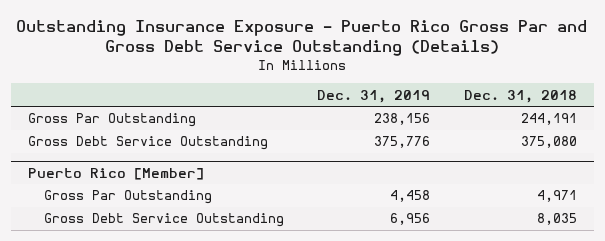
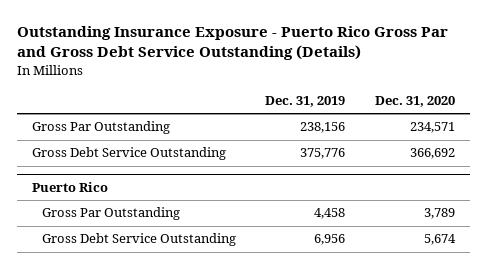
[463,89,577,103] Dec. 31, 2018 -> none
none -> [375,96,456,108] Dec. 31, 2020
[28,167,205,180] Puerto Rico [Member] -> [31,181,108,192] Puerto Rico

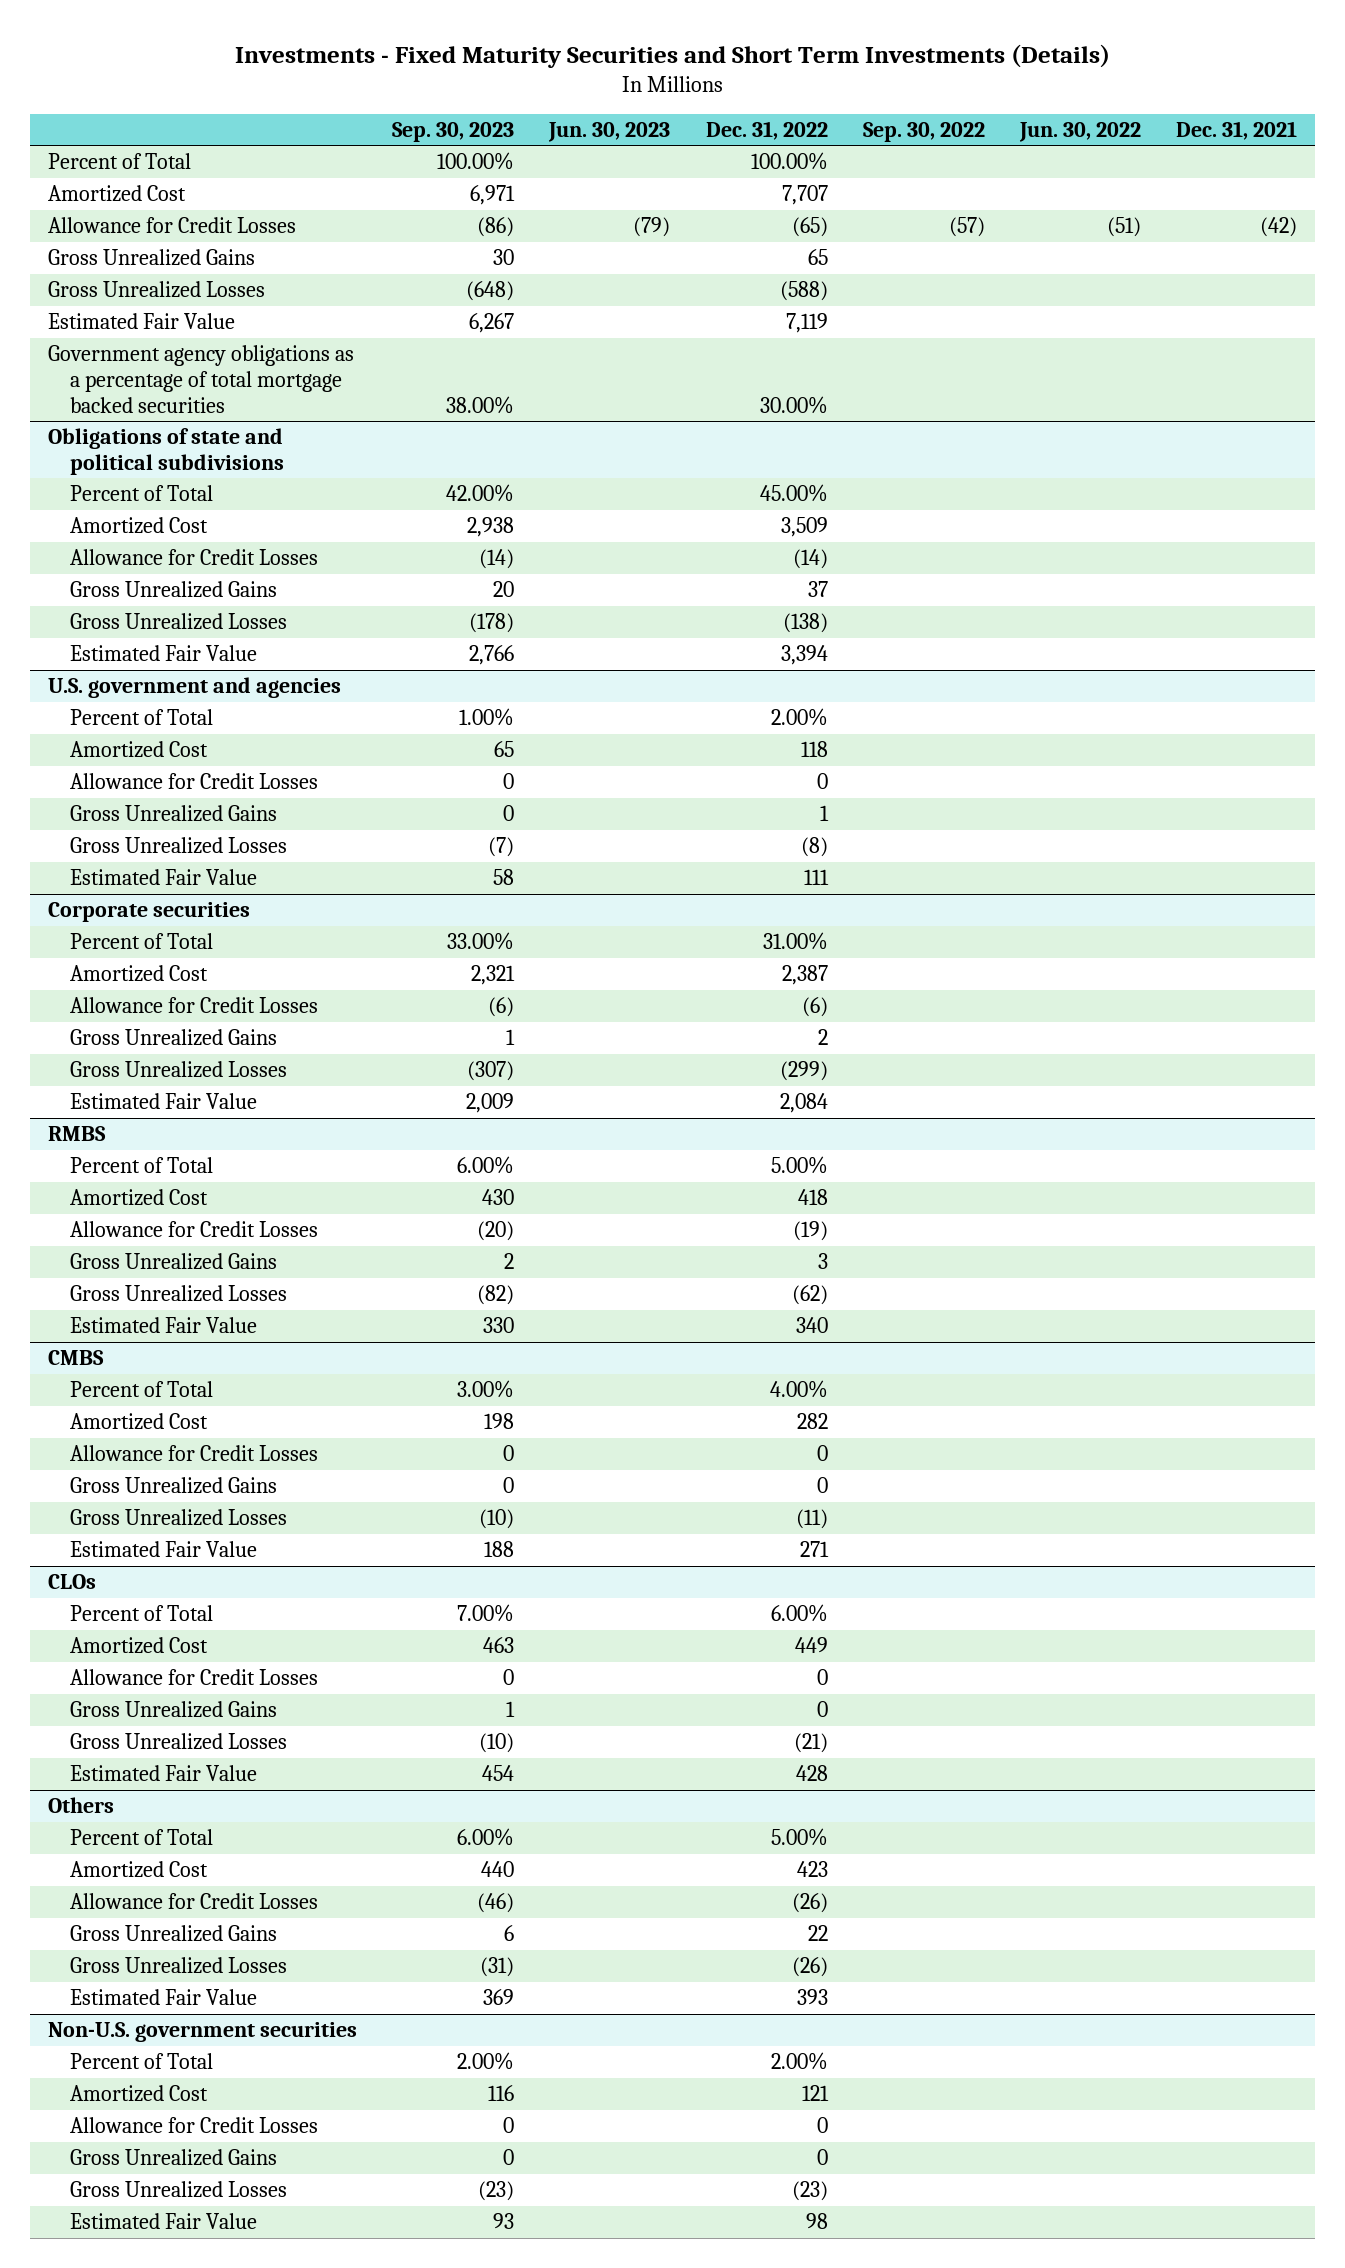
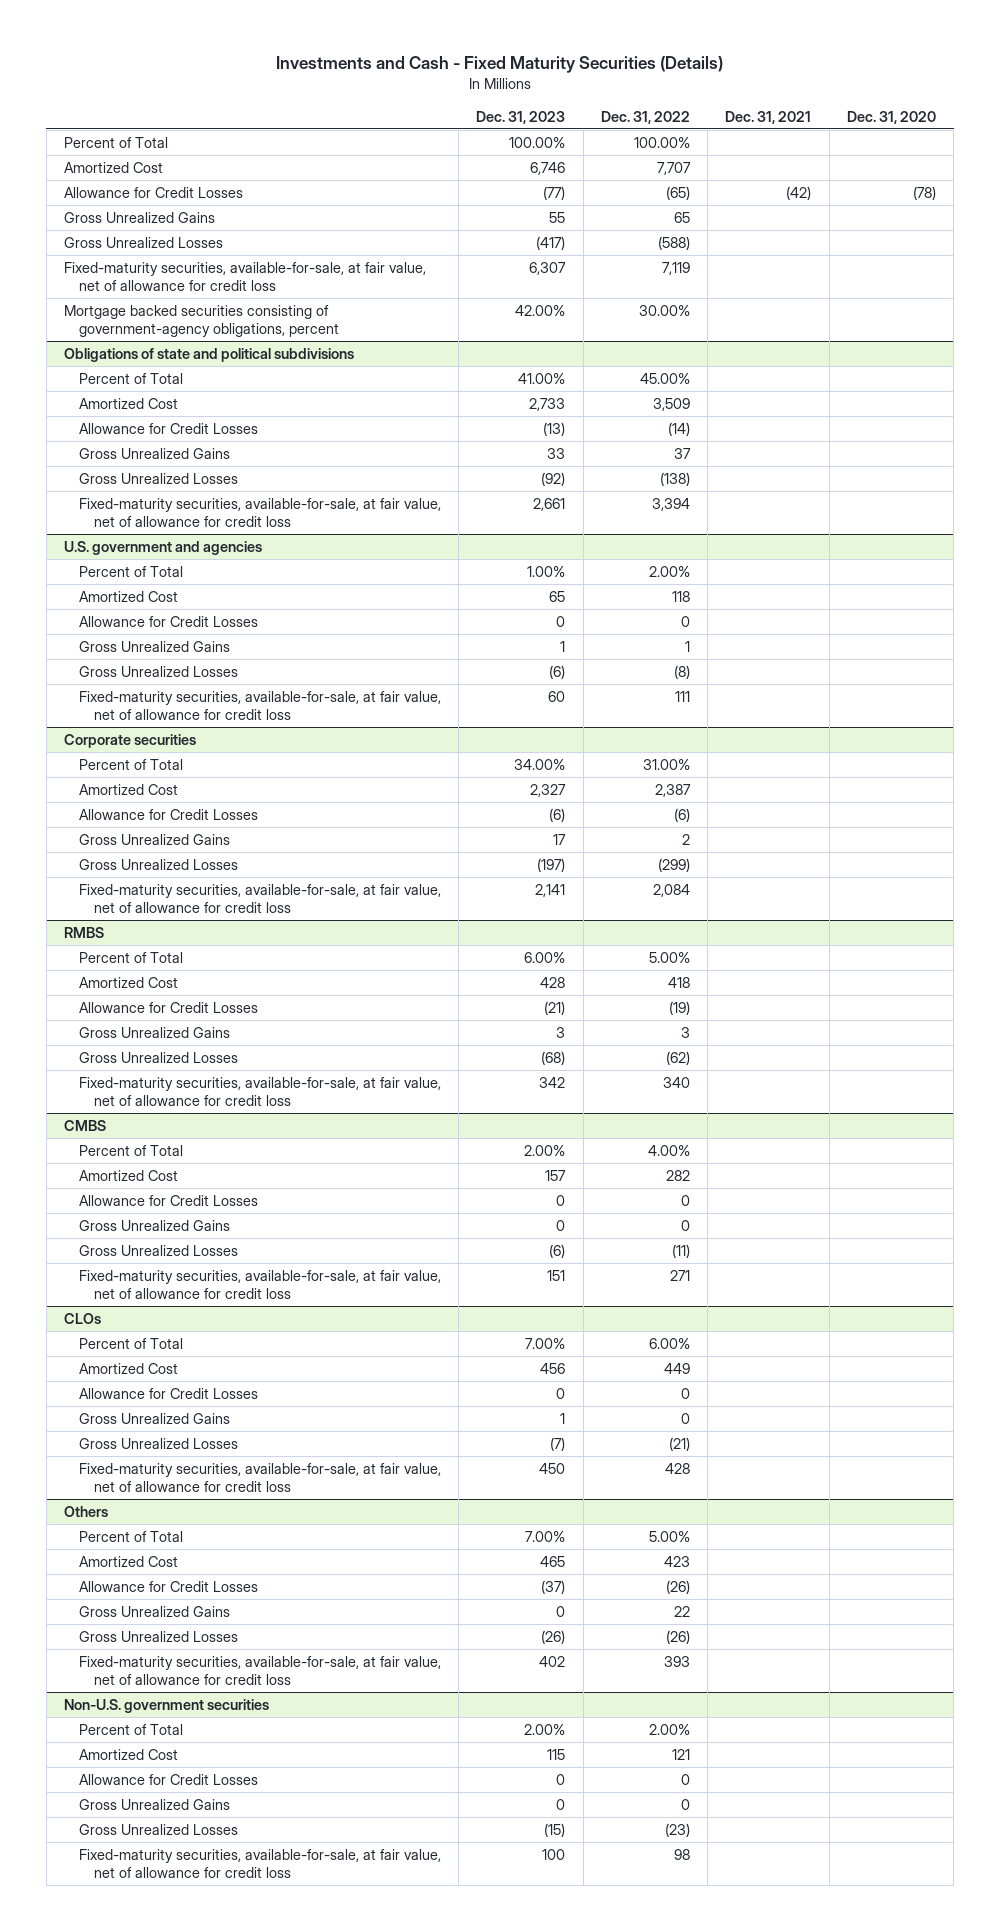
[234,44,1110,69] Investments - Fixed Maturity Securities and Short Term Investments (Details) -> [276,56,724,74] Investments and Cash - Fixed Maturity Securities (Details)
[392,121,515,142] Sep. 30, 2023 -> none
[548,121,671,142] Jun. 30, 2023 -> none
[862,121,985,142] Sep. 30, 2022 -> none
[1019,121,1142,142] Jun. 30, 2022 -> none
none -> [476,110,566,124] Dec. 31, 2023
none -> [846,110,936,124] Dec. 31, 2020
[47,313,235,330] Estimated Fair Value -> [64,262,427,291] Fixed-maturity securities, available-for-sale, at fair value, net of allowance for credit loss
[47,345,354,413] Government agency obligations as a percentage of total mortgage backed securities -> [64,305,339,337] Mortgage backed securities consisting of government-agency obligations, percent
[70,645,258,662] Estimated Fair Value -> [78,498,441,527] Fixed-maturity securities, available-for-sale, at fair value, net of allowance for credit loss
[70,869,258,886] Estimated Fair Value -> [78,691,441,720] Fixed-maturity securities, available-for-sale, at fair value, net of allowance for credit loss
[70,1093,258,1110] Estimated Fair Value -> [78,884,441,913] Fixed-maturity securities, available-for-sale, at fair value, net of allowance for credit loss
[70,1317,258,1334] Estimated Fair Value -> [78,1077,441,1106] Fixed-maturity securities, available-for-sale, at fair value, net of allowance for credit loss
[70,1541,258,1558] Estimated Fair Value -> [78,1270,441,1299] Fixed-maturity securities, available-for-sale, at fair value, net of allowance for credit loss
[70,1765,258,1782] Estimated Fair Value -> [78,1463,441,1492] Fixed-maturity securities, available-for-sale, at fair value, net of allowance for credit loss
[70,1989,258,2006] Estimated Fair Value -> [78,1656,441,1685] Fixed-maturity securities, available-for-sale, at fair value, net of allowance for credit loss
[70,2213,258,2230] Estimated Fair Value -> [78,1849,441,1878] Fixed-maturity securities, available-for-sale, at fair value, net of allowance for credit loss

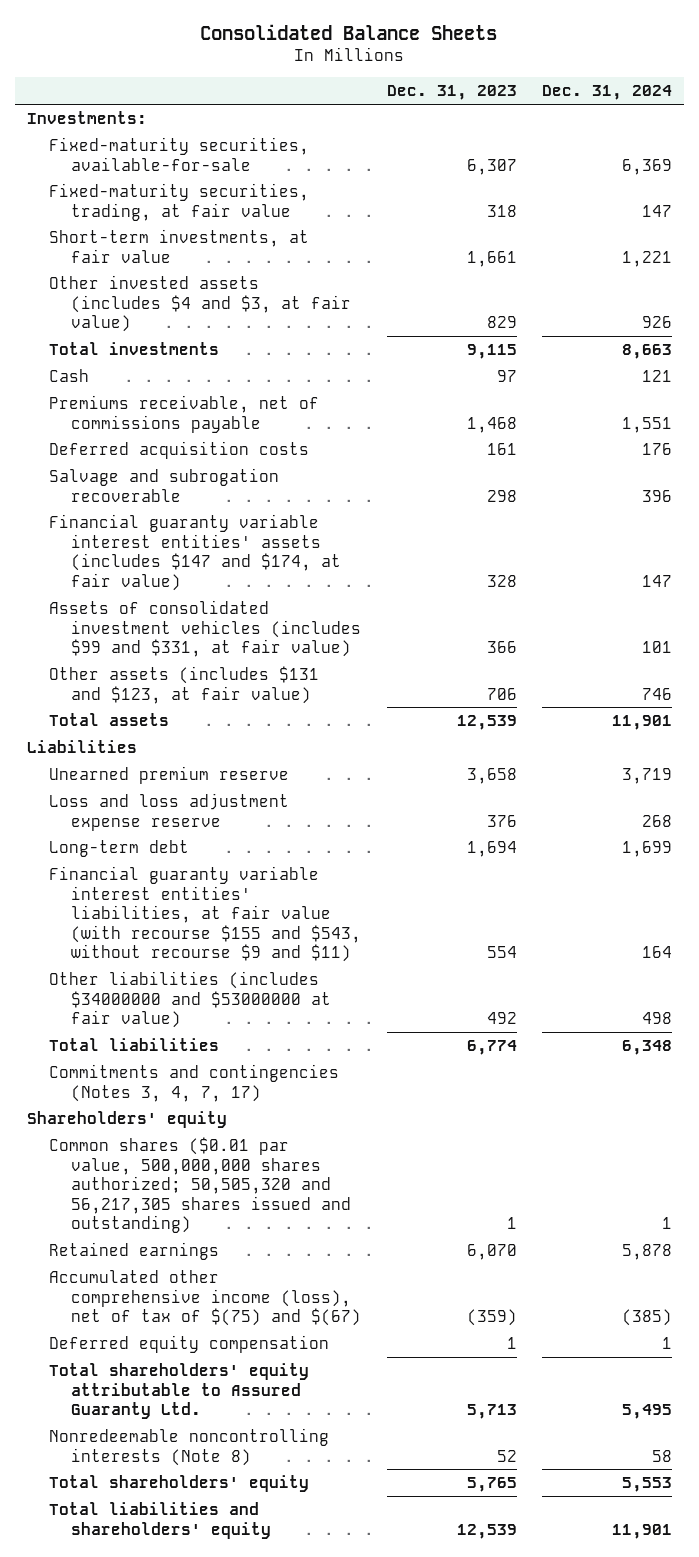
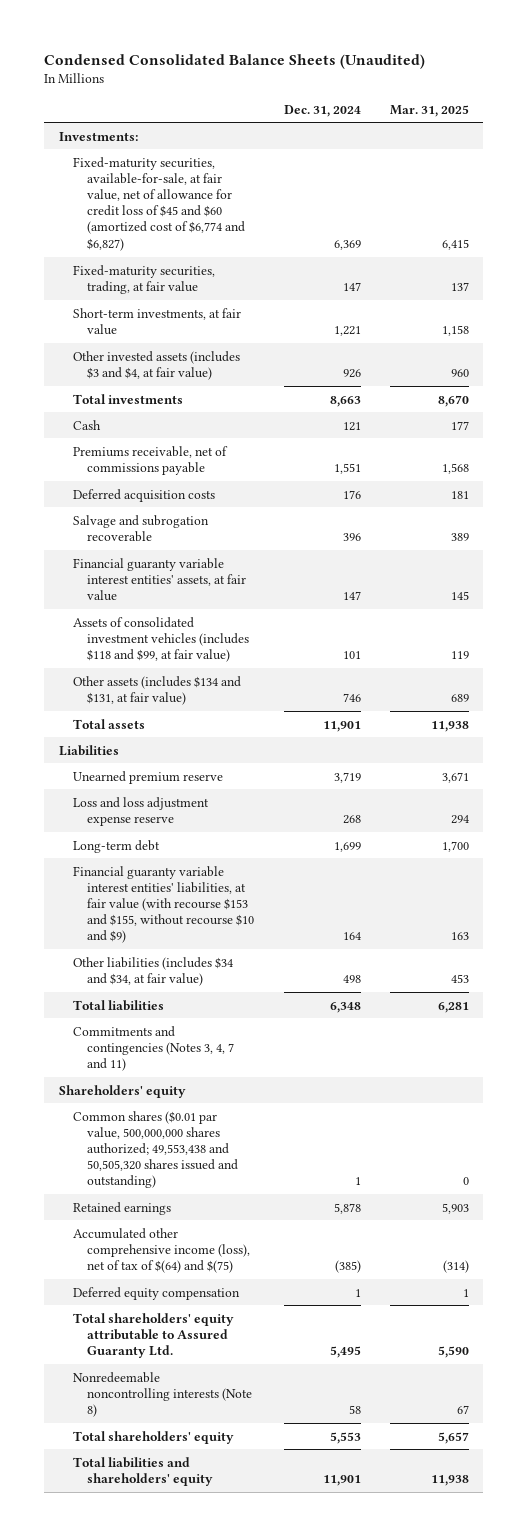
[200,23,498,40] Consolidated Balance Sheets -> [43,53,425,69] Condensed Consolidated Balance Sheets (Unaudited)
[386,85,517,101] Dec. 31, 2023 -> none
none -> [389,104,469,117] Mar. 31, 2025
[49,137,310,171] Fixed-maturity securities, available-for-sale -> [73,156,246,251] Fixed-maturity securities, available-for-sale, at fair value, net of allowance for credit loss of $45 and $60 (amortized cost of $6,774 and $6,827)
[49,275,352,333] Other invested assets (includes $4 and $3, at fair value) -> [73,350,241,380] Other invested assets (includes $3 and $4, at fair value)
[49,514,342,591] Financial guaranty variable interest entities' assets (includes $147 and $174, at fair value) -> [73,557,247,602] Financial guaranty variable interest entities' assets, at fair value
[49,600,362,658] Assets of consolidated investment vehicles (includes $99 and $331, at fair value) -> [73,616,250,663] Assets of consolidated investment vehicles (includes $118 and $99, at fair value)
[49,666,320,704] Other assets (includes $131 and $123, at fair value) -> [73,675,242,705] Other assets (includes $134 and $131, at fair value)
[49,866,362,963] Financial guaranty variable interest entities' liabilities, at fair value (with recourse $155 and $543, without recourse $9 and $11) -> [73,865,255,944] Financial guaranty variable interest entities' liabilities, at fair value (with recourse $153 and $155, without recourse $10 and $9)
[49,971,332,1029] Other liabilities (includes $34000000 and $53000000 at fair value) -> [73,956,234,986] Other liabilities (includes $34 and $34, at fair value)
[49,1064,340,1102] Commitments and contingencies (Notes 3, 4, 7, 17) -> [73,1025,235,1072] Commitments and contingencies (Notes 3, 4, 7 and 11)
[49,1137,352,1234] Common shares ($0.01 par value, 500,000,000 shares authorized; 50,505,320 and 56,217,305 shares issued and outstanding) -> [73,1110,239,1189] Common shares ($0.01 par value, 500,000,000 shares authorized; 49,553,438 and 50,505,320 shares issued and outstanding)
[49,1270,362,1327] Accumulated other comprehensive income (loss), net of tax of $(75) and $(67) -> [73,1227,251,1274] Accumulated other comprehensive income (loss), net of tax of $(64) and $(75)

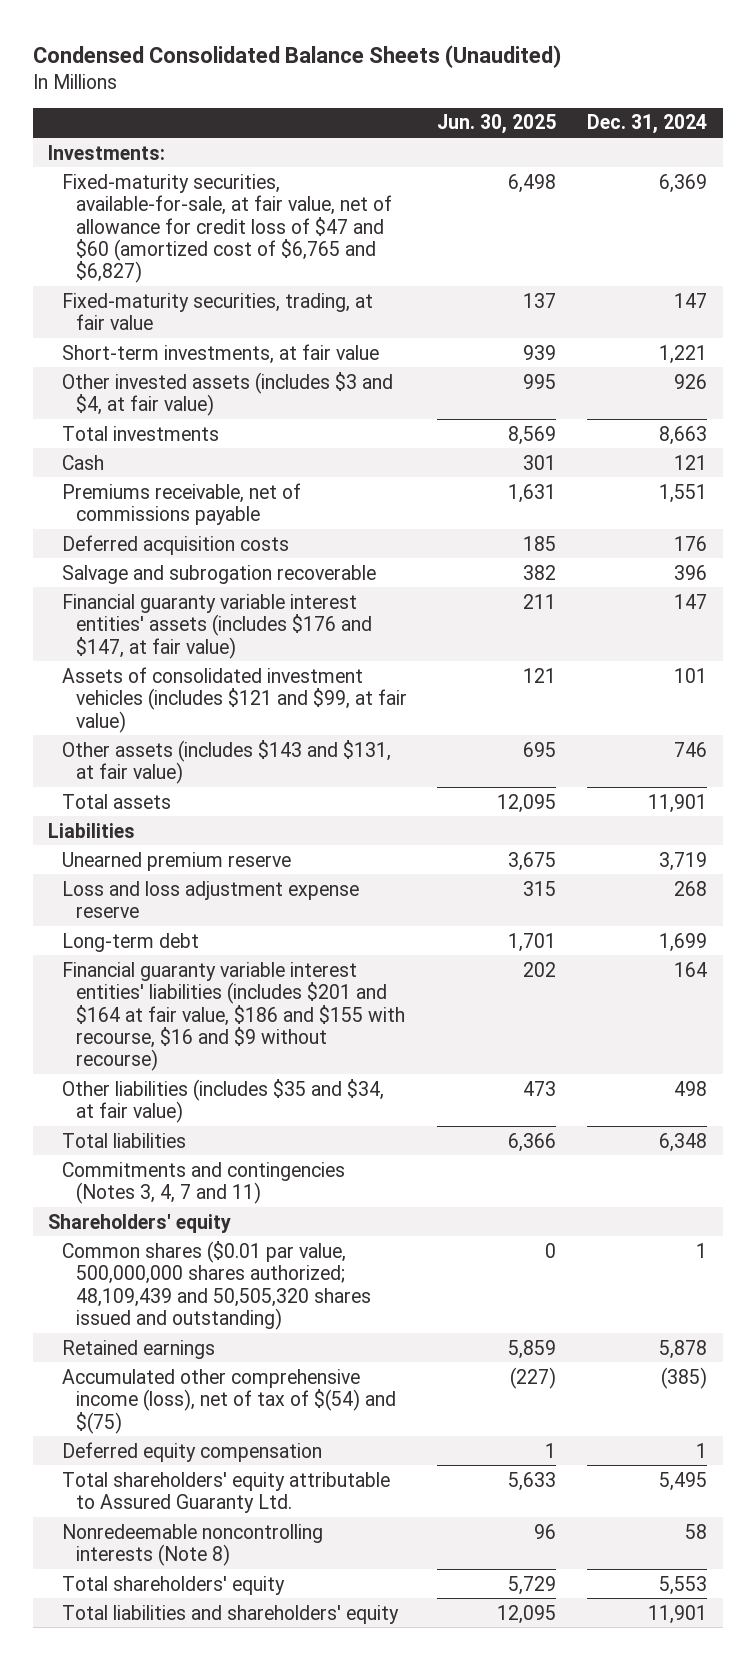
[389,104,469,117] Mar. 31, 2025 -> none
none -> [437,114,557,135] Jun. 30, 2025
[73,156,246,251] Fixed-maturity securities, available-for-sale, at fair value, net of allowance for credit loss of $45 and $60 (amortized cost of $6,774 and $6,827) -> [61,173,392,284] Fixed-maturity securities, available-for-sale, at fair value, net of allowance for credit loss of $47 and $60 (amortized cost of $6,765 and $6,827)
[73,557,247,602] Financial guaranty variable interest entities' assets, at fair value -> [61,593,372,659] Financial guaranty variable interest entities' assets (includes $176 and $147, at fair value)
[73,616,250,663] Assets of consolidated investment vehicles (includes $118 and $99, at fair value) -> [61,666,407,733] Assets of consolidated investment vehicles (includes $121 and $99, at fair value)
[73,675,242,705] Other assets (includes $134 and $131, at fair value) -> [61,739,391,785] Other assets (includes $143 and $131, at fair value)
[73,865,255,944] Financial guaranty variable interest entities' liabilities, at fair value (with recourse $153 and $155, without recourse $10 and $9) -> [61,961,405,1072] Financial guaranty variable interest entities' liabilities (includes $201 and $164 at fair value, $186 and $155 with recourse, $16 and $9 without recourse)
[73,956,234,986] Other liabilities (includes $34 and $34, at fair value) -> [61,1078,384,1124] Other liabilities (includes $35 and $34, at fair value)
[73,1110,239,1189] Common shares ($0.01 par value, 500,000,000 shares authorized; 49,553,438 and 50,505,320 shares issued and outstanding) -> [61,1240,371,1330] Common shares ($0.01 par value, 500,000,000 shares authorized; 48,109,439 and 50,505,320 shares issued and outstanding)
[73,1227,251,1274] Accumulated other comprehensive income (loss), net of tax of $(64) and $(75) -> [61,1368,396,1434] Accumulated other comprehensive income (loss), net of tax of $(54) and $(75)

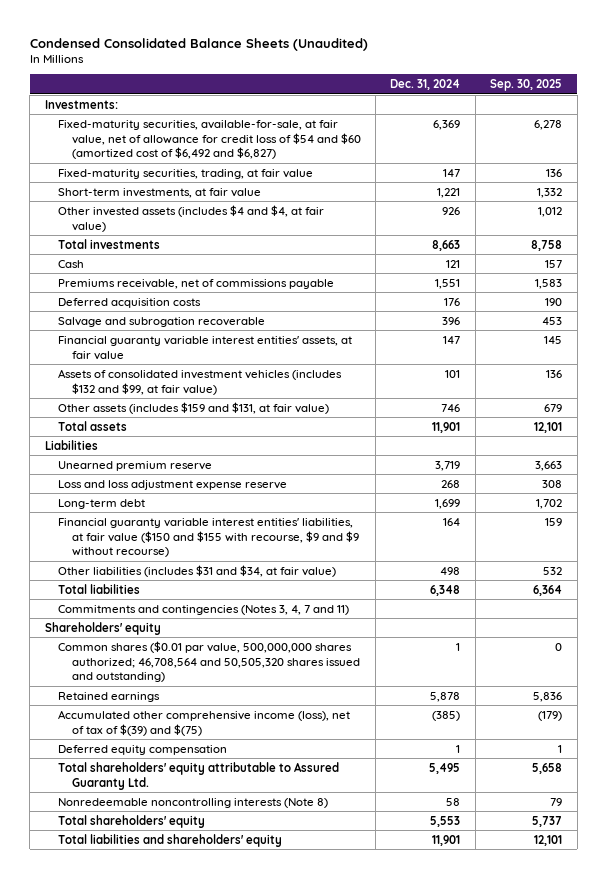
[437,114,557,135] Jun. 30, 2025 -> none
none -> [490,79,563,92] Sep. 30, 2025
[61,173,392,284] Fixed-maturity securities, available-for-sale, at fair value, net of allowance for credit loss of $47 and $60 (amortized cost of $6,765 and $6,827) -> [58,119,361,160] Fixed-maturity securities, available-for-sale, at fair value, net of allowance for credit loss of $54 and $60 (amortized cost of $6,492 and $6,827)
[61,371,393,417] Other invested assets (includes $3 and $4, at fair value) -> [58,204,325,232] Other invested assets (includes $4 and $4, at fair value)
[61,593,372,659] Financial guaranty variable interest entities' assets (includes $176 and $147, at fair value) -> [58,335,353,360] Financial guaranty variable interest entities' assets, at fair value
[61,666,407,733] Assets of consolidated investment vehicles (includes $121 and $99, at fair value) -> [58,368,343,395] Assets of consolidated investment vehicles (includes $132 and $99, at fair value)
[61,739,391,785] Other assets (includes $143 and $131, at fair value) -> [58,401,330,414] Other assets (includes $159 and $131, at fair value)
[61,961,405,1072] Financial guaranty variable interest entities' liabilities (includes $201 and $164 at fair value, $186 and $155 with recourse, $16 and $9 without recourse) -> [58,517,359,558] Financial guaranty variable interest entities' liabilities, at fair value ($150 and $155 with recourse, $9 and $9 without recourse)
[61,1078,384,1124] Other liabilities (includes $35 and $34, at fair value) -> [58,564,337,577] Other liabilities (includes $31 and $34, at fair value)
[61,1240,371,1330] Common shares ($0.01 par value, 500,000,000 shares authorized; 48,109,439 and 50,505,320 shares issued and outstanding) -> [58,640,360,683] Common shares ($0.01 par value, 500,000,000 shares authorized; 46,708,564 and 50,505,320 shares issued and outstanding)
[61,1368,396,1434] Accumulated other comprehensive income (loss), net of tax of $(54) and $(75) -> [58,709,351,736] Accumulated other comprehensive income (loss), net of tax of $(39) and $(75)

